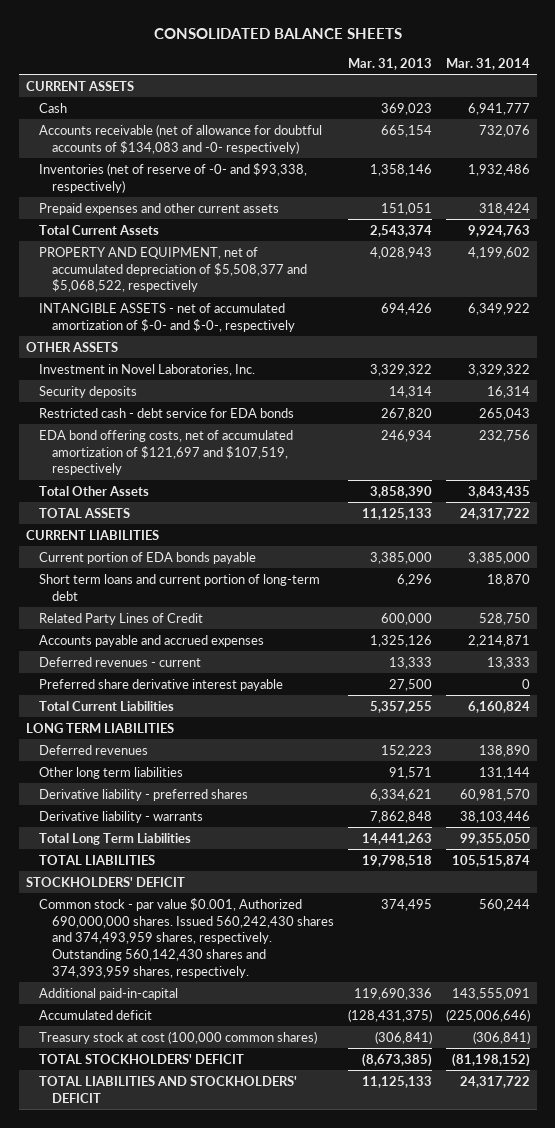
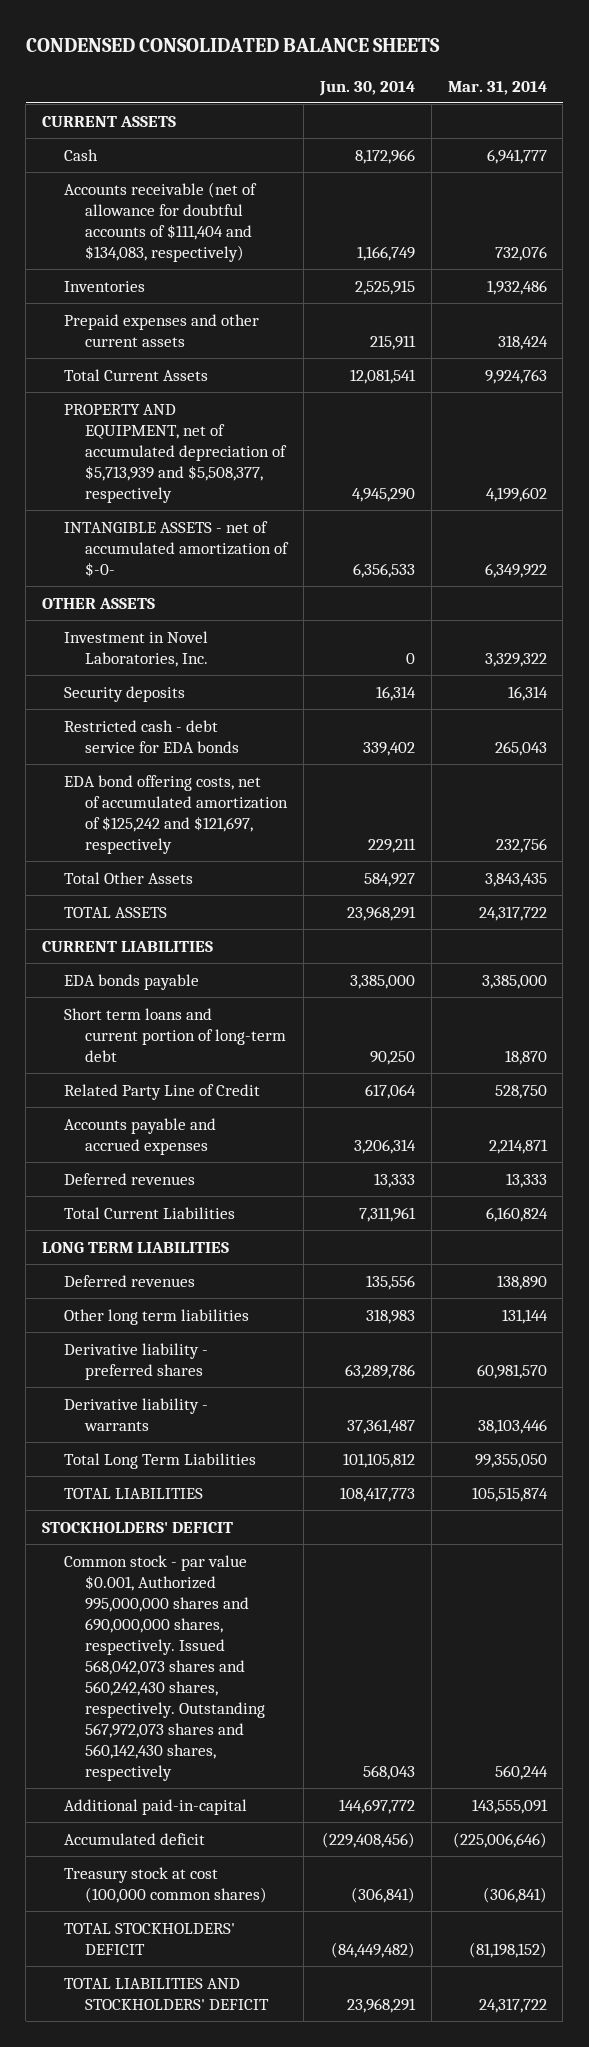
[153,28,402,40] CONSOLIDATED BALANCE SHEETS -> [25,38,440,53] CONDENSED CONSOLIDATED BALANCE SHEETS
[347,58,432,71] Mar. 31, 2013 -> none
none -> [318,80,415,96] Jun. 30, 2014
[38,123,322,154] Accounts receivable (net of allowance for doubtful accounts of $134,083 and -0- respectively) -> [63,181,257,262] Accounts receivable (net of allowance for doubtful accounts of $111,404 and $134,083, respectively)
[38,162,307,193] Inventories (net of reserve of -0- and $93,338, respectively) -> [63,280,145,292] Inventories
[38,246,308,293] PROPERTY AND EQUIPMENT, net of accumulated depreciation of $5,508,377 and $5,068,522, respectively -> [63,403,288,503] PROPERTY AND EQUIPMENT, net of accumulated depreciation of $5,713,939 and $5,508,377, respectively
[38,302,296,332] INTANGIBLE ASSETS - net of accumulated amortization of $-0- and $-0-, respectively -> [63,520,290,577] INTANGIBLE ASSETS - net of accumulated amortization of $-0-
[38,429,293,476] EDA bond offering costs, net of accumulated amortization of $121,697 and $107,519, respectively -> [63,774,289,854] EDA bond offering costs, net of accumulated amortization of $125,242 and $121,697, respectively
[38,551,256,564] Current portion of EDA bonds payable -> [63,973,199,990] EDA bonds payable
[38,612,203,625] Related Party Lines of Credit -> [63,1083,260,1100] Related Party Line of Credit
[38,678,283,691] Preferred share derivative interest payable -> none
[38,656,201,667] Deferred revenues - current -> [63,1172,195,1185] Deferred revenues
[38,897,335,979] Common stock - par value $0.001, Authorized 690,000,000 shares. Issued 560,242,430 shares and 374,493,959 shares, respectively. Outstanding 560,142,430 shares and 374,393,959 shares, respectively. -> [63,1554,266,1781] Common stock - par value $0.001, Authorized 995,000,000 shares and 690,000,000 shares, respectively. Issued 568,042,073 shares and 560,242,430 shares, respectively. Outstanding 567,972,073 shares and 560,142,430 shares, respectively

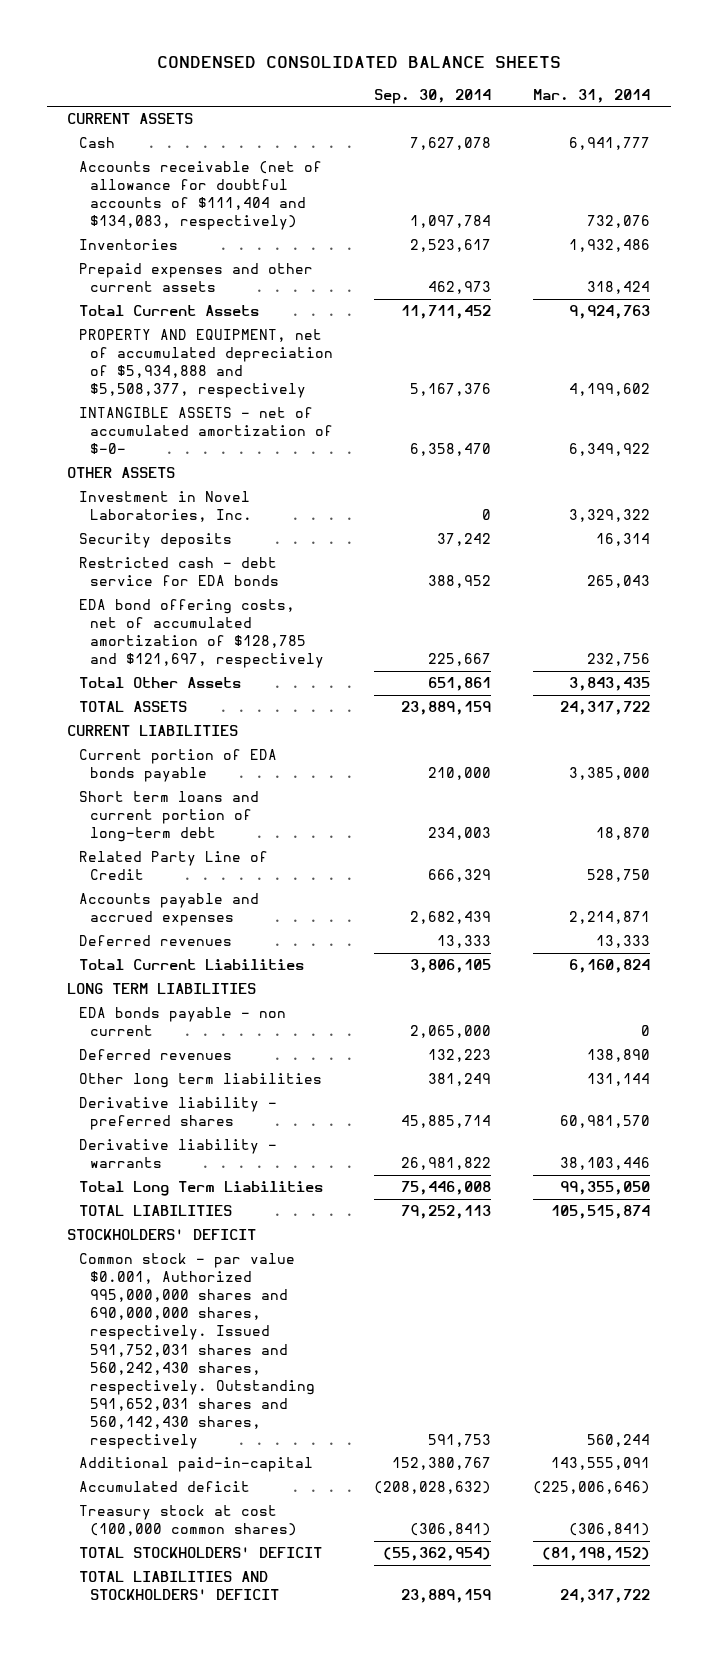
[318,80,415,96] Jun. 30, 2014 -> none
none -> [374,88,492,104] Sep. 30, 2014
[63,403,288,503] PROPERTY AND EQUIPMENT, net of accumulated depreciation of $5,713,939 and $5,508,377, respectively -> [78,329,334,399] PROPERTY AND EQUIPMENT, net of accumulated depreciation of $5,934,888 and $5,508,377, respectively
[63,774,289,854] EDA bond offering costs, net of accumulated amortization of $125,242 and $121,697, respectively -> [78,599,325,669] EDA bond offering costs, net of accumulated amortization of $128,785 and $121,697, respectively
[63,973,199,990] EDA bonds payable -> [78,749,277,783] Current portion of EDA bonds payable
none -> [78,1007,286,1037] EDA bonds payable - non current
[63,1554,266,1781] Common stock - par value $0.001, Authorized 995,000,000 shares and 690,000,000 shares, respectively. Issued 568,042,073 shares and 560,242,430 shares, respectively. Outstanding 567,972,073 shares and 560,142,430 shares, respectively -> [78,1253,316,1449] Common stock - par value $0.001, Authorized 995,000,000 shares and 690,000,000 shares, respectively. Issued 591,752,031 shares and 560,242,430 shares, respectively. Outstanding 591,652,031 shares and 560,142,430 shares, respectively

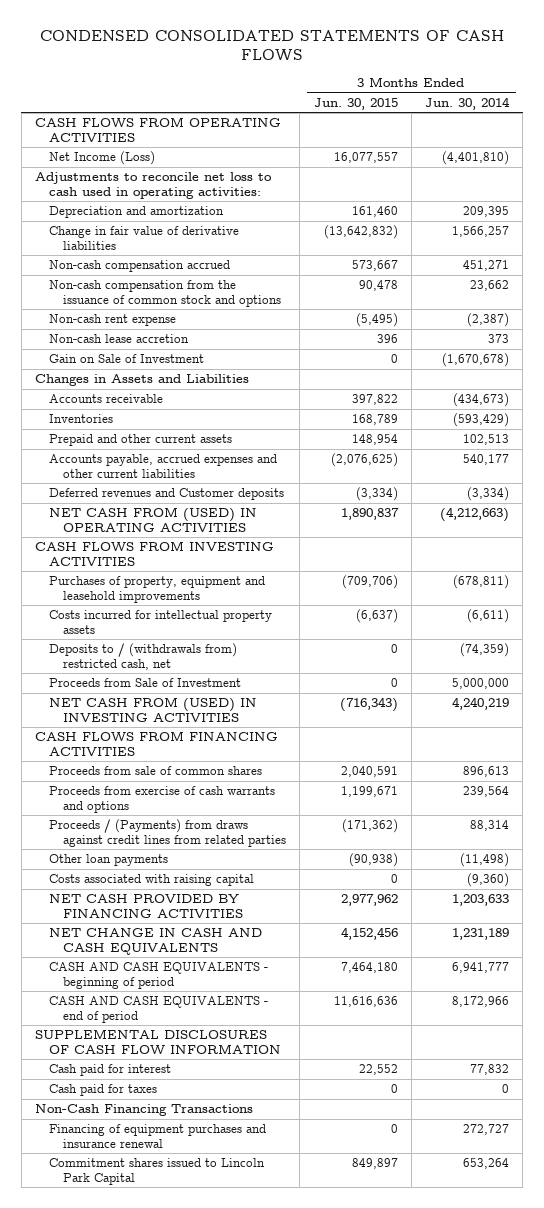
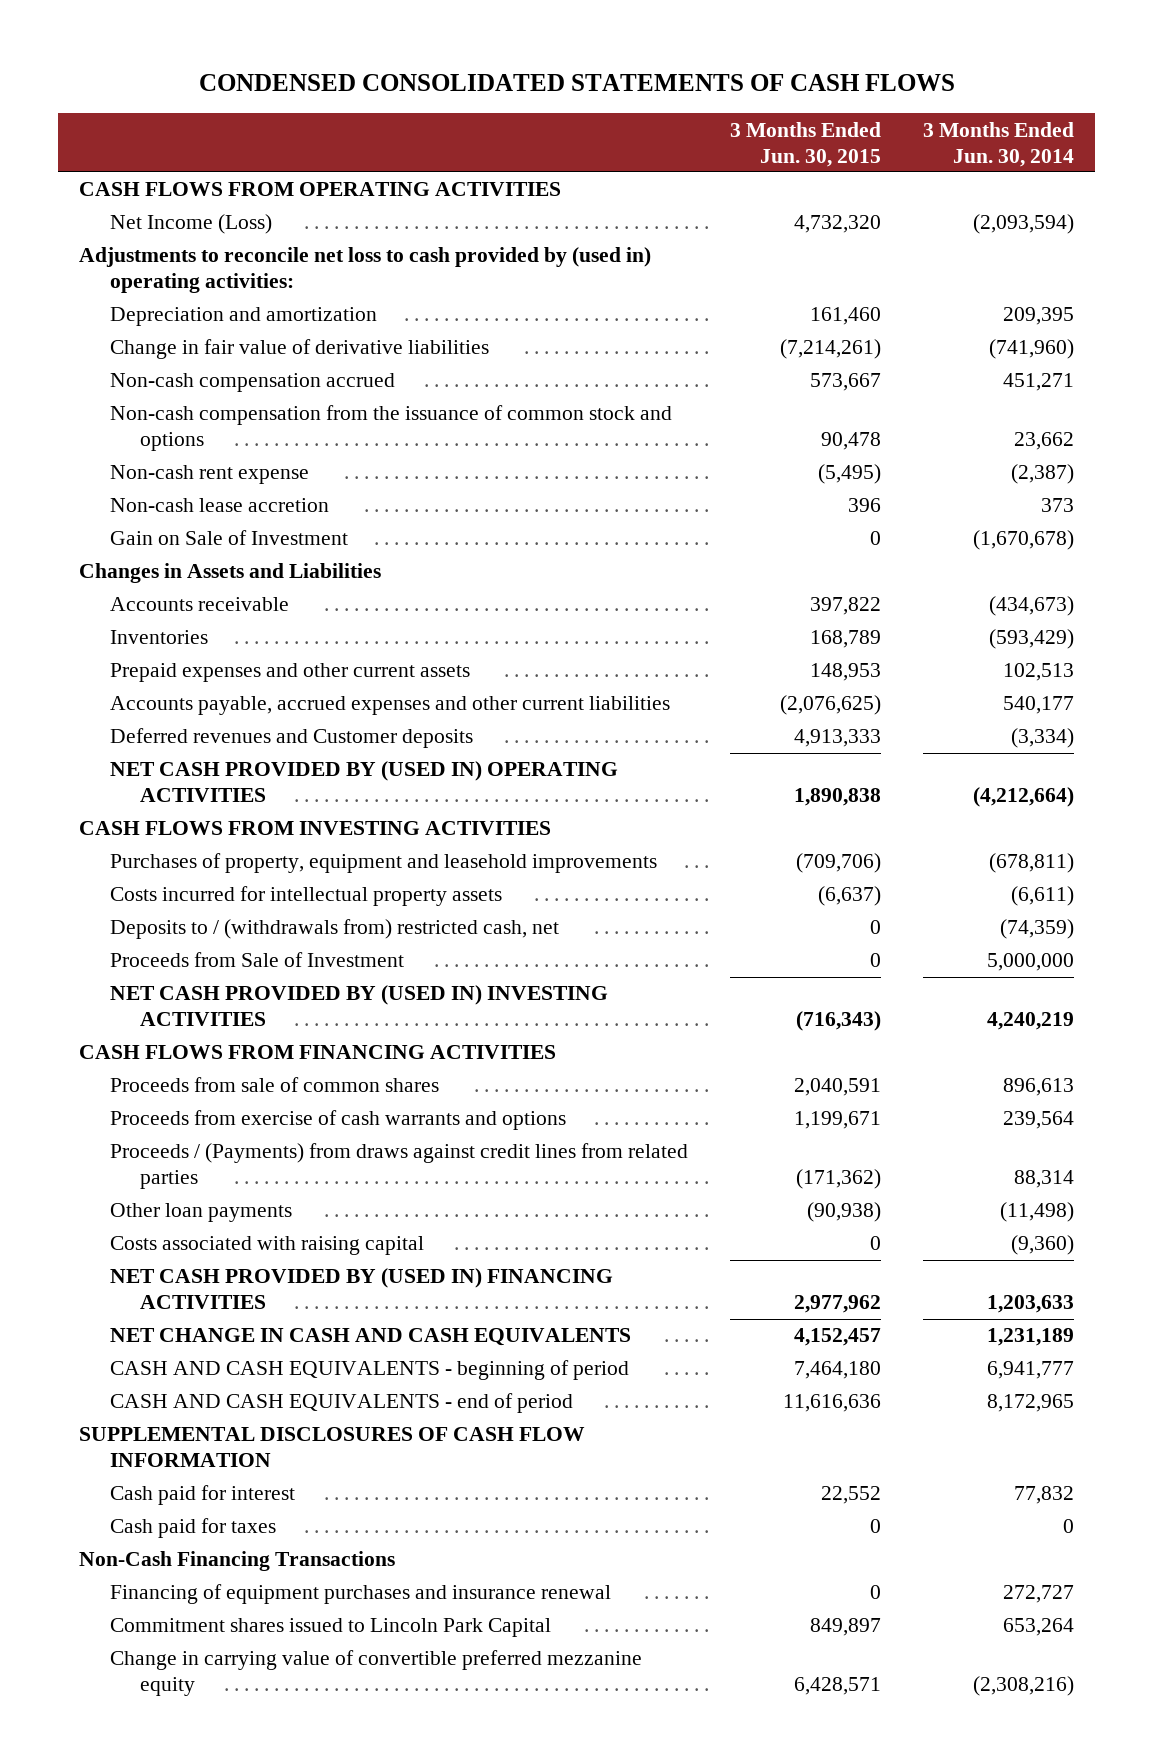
[333,152,398,164] 16,077,557 -> [794,215,882,234] 4,732,320
[441,151,509,166] (4,401,810) -> [973,214,1075,235] (2,093,594)
[35,172,273,199] Adjustments to reconcile net loss to cash used in operating activities: -> [79,247,652,294] Adjustments to reconcile net loss to cash provided by (used in) operating activities:
[323,225,398,240] (13,642,832) -> [780,339,882,360] (7,214,261)
[451,226,509,238] 1,566,257 -> [989,339,1075,360] (741,960)
[49,434,233,447] Prepaid and other current assets -> [109,663,470,683] Prepaid expenses and other current assets
[351,434,398,446] 148,954 -> [810,663,882,682] 148,953
[355,487,398,502] (3,334) -> [794,729,882,748] 4,913,333
[49,507,258,532] NET CASH FROM (USED) IN OPERATING ACTIVITIES -> [109,761,618,803] NET CASH PROVIDED BY (USED IN) OPERATING ACTIVITIES
[340,508,399,521] 1,890,837 -> [794,788,882,807] 1,890,838
[439,507,509,523] (4,212,663) -> [973,787,1075,808] (4,212,664)
[49,697,258,722] NET CASH FROM (USED) IN INVESTING ACTIVITIES -> [109,985,608,1027] NET CASH PROVIDED BY (USED IN) INVESTING ACTIVITIES
[49,894,244,918] NET CASH PROVIDED BY FINANCING ACTIVITIES -> [109,1268,613,1310] NET CASH PROVIDED BY (USED IN) FINANCING ACTIVITIES
[340,927,398,941] 4,152,456 -> [794,1328,882,1347] 4,152,457
[451,996,509,1008] 8,172,966 -> [987,1394,1075,1413] 8,172,965
none -> [109,1650,642,1697] Change in carrying value of convertible preferred mezzanine equity

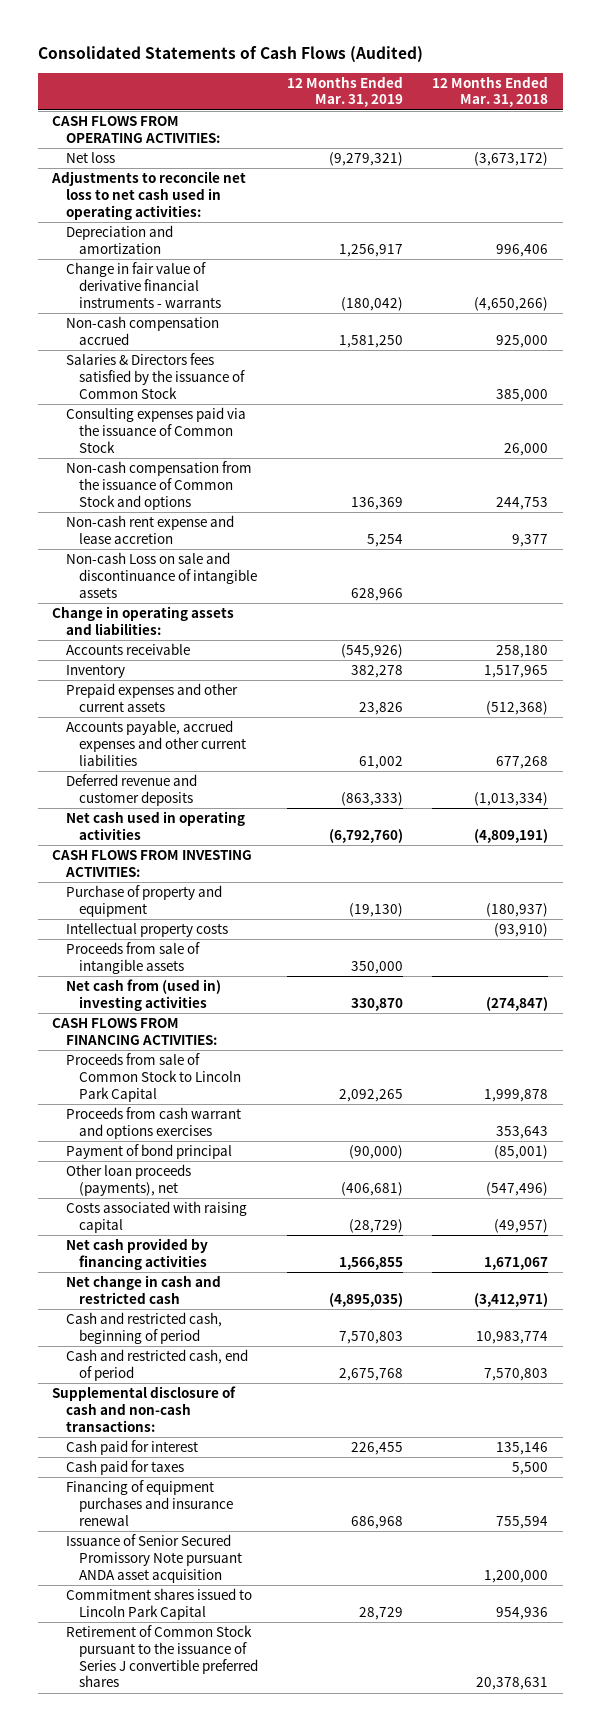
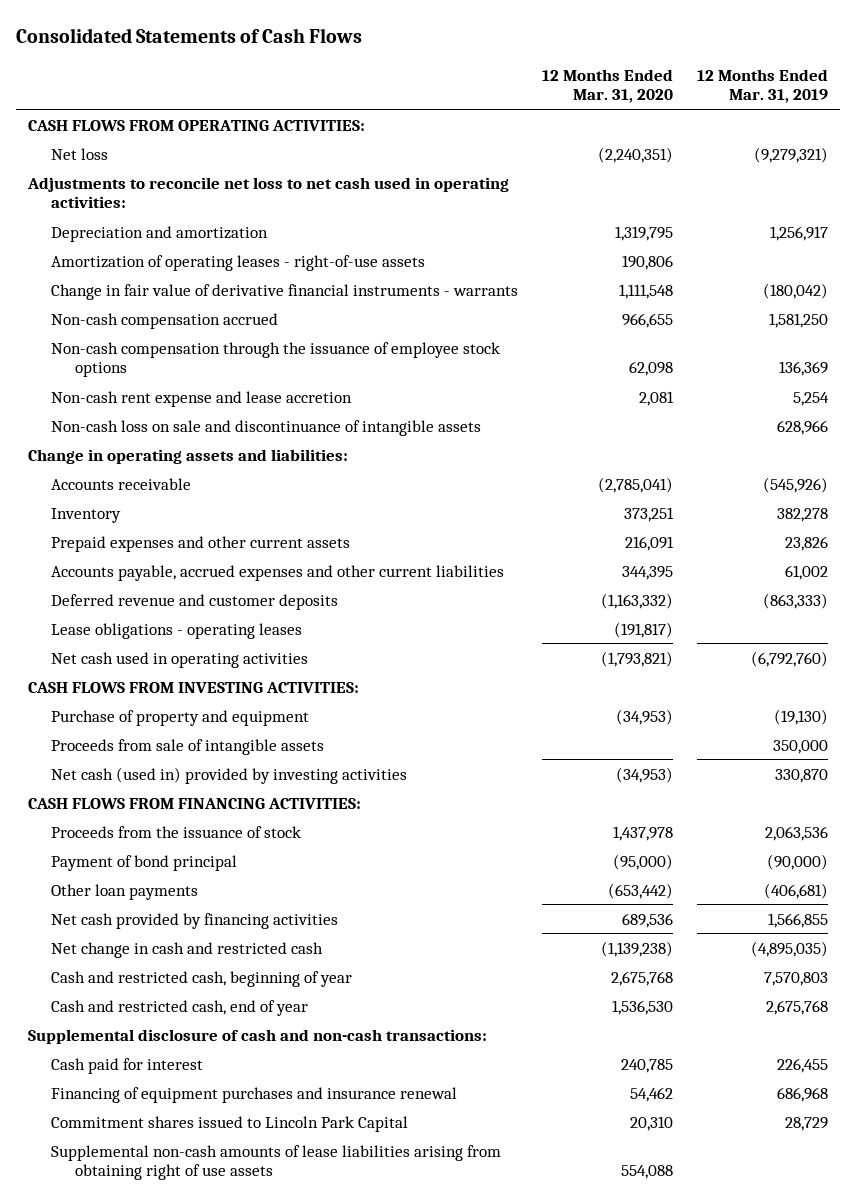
[37,45,423,63] Consolidated Statements of Cash Flows (Audited) -> [16,27,363,43] Consolidated Statements of Cash Flows
[432,75,549,108] 12 Months Ended Mar. 31, 2018 -> none
none -> [542,68,674,104] 12 Months Ended Mar. 31, 2020
none -> [51,254,426,271] Amortization of operating leases - right-of-use assets
[65,353,245,399] Salaries & Directors fees satisfied by the issuance of Common Stock -> none
[65,407,246,453] Consulting expenses paid via the issuance of Common Stock -> none
[65,461,252,510] Non-cash compensation from the issuance of Common Stock and options -> [51,341,501,378] Non-cash compensation through the issuance of employee stock options
[65,552,257,598] Non-cash Loss on sale and discontinuance of intangible assets -> [51,419,482,436] Non-cash loss on sale and discontinuance of intangible assets
none -> [51,622,303,639] Lease obligations - operating leases
[65,923,228,938] Intellectual property costs -> none
[65,979,221,1011] Net cash from (used in) investing activities -> [51,766,408,784] Net cash (used in) provided by investing activities
[65,1107,241,1139] Proceeds from cash warrant and options exercises -> none
[65,1053,241,1102] Proceeds from sale of Common Stock to Lincoln Park Capital -> [51,825,302,838] Proceeds from the issuance of stock
[338,1088,403,1102] 2,092,265 -> [765,825,829,841] 2,063,536
[65,1201,247,1233] Costs associated with raising capital -> none
[65,1164,191,1196] Other loan proceeds (payments), net -> [51,883,199,900] Other loan payments
[65,1312,222,1344] Cash and restricted cash, beginning of period -> [51,970,353,987] Cash and restricted cash, beginning of year
[65,1349,248,1381] Cash and restricted cash, end of period -> [51,999,309,1016] Cash and restricted cash, end of year
[65,1460,184,1476] Cash paid for taxes -> none
[65,1534,242,1583] Issuance of Senior Secured Promissory Note pursuant ANDA asset acquisition -> none
[65,1625,258,1688] Retirement of Common Stock pursuant to the issuance of Series J convertible preferred shares -> none
none -> [51,1144,502,1181] Supplemental non-cash amounts of lease liabilities arising from obtaining right of use assets

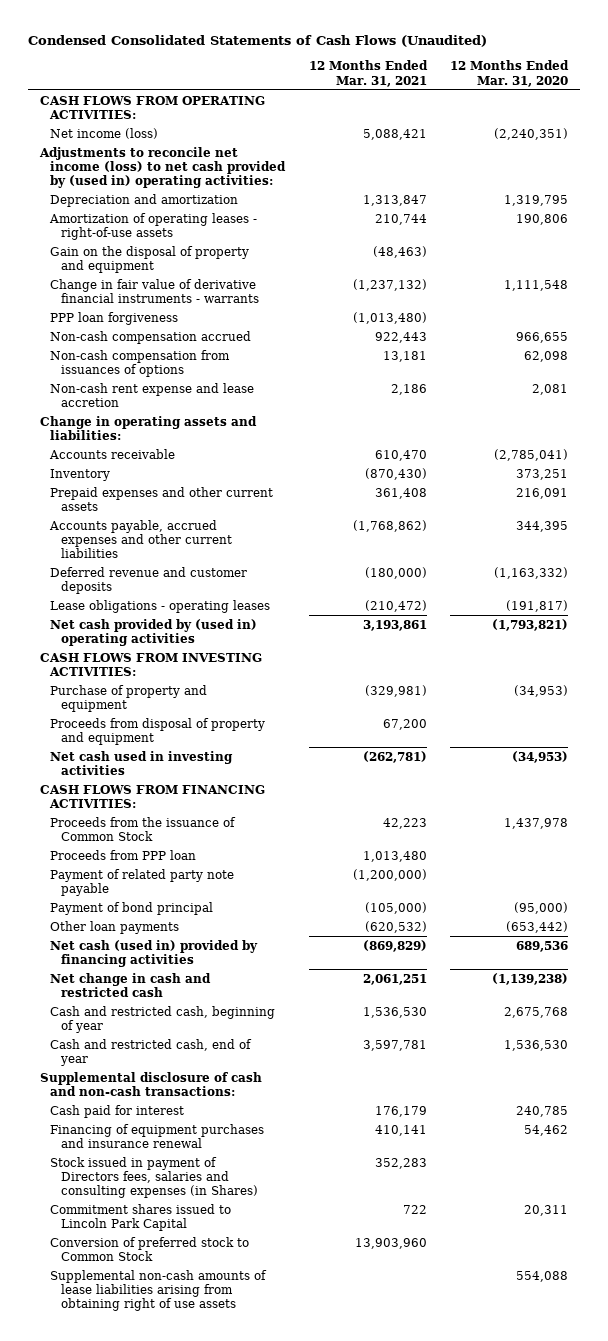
[16,27,363,43] Consolidated Statements of Cash Flows -> [27,35,487,48] Condensed Consolidated Statements of Cash Flows (Unaudited)
[697,68,829,104] 12 Months Ended Mar. 31, 2019 -> none
none -> [308,60,428,87] 12 Months Ended Mar. 31, 2021
[51,147,109,160] Net loss -> [50,127,159,139] Net income (loss)
[26,176,509,209] Adjustments to reconcile net loss to net cash used in operating activities: -> [38,146,287,188] Adjustments to reconcile net income (loss) to net cash provided by (used in) operating activities:
none -> [50,245,250,273] Gain on the disposal of property and equipment
none -> [50,311,179,325] PPP loan forgiveness
[51,341,501,378] Non-cash compensation through the issuance of employee stock options -> [50,349,231,377] Non-cash compensation from issuances of options
[51,419,482,436] Non-cash loss on sale and discontinuance of intangible assets -> none
[51,651,309,668] Net cash used in operating activities -> [50,618,258,646] Net cash provided by (used in) operating activities
[51,738,325,755] Proceeds from sale of intangible assets -> [50,717,266,745] Proceeds from disposal of property and equipment
[51,766,408,784] Net cash (used in) provided by investing activities -> [50,750,234,775] Net cash used in investing activities
[51,825,302,838] Proceeds from the issuance of stock -> [50,816,237,841] Proceeds from the issuance of Common Stock
none -> [50,849,197,860] Proceeds from PPP loan
none -> [50,868,235,896] Payment of related party note payable
[51,912,339,929] Net cash provided by financing activities -> [50,939,259,967] Net cash (used in) provided by financing activities
none -> [50,1156,258,1198] Stock issued in payment of Directors fees, salaries and consulting expenses (in Shares)
[630,1115,674,1131] 20,310 -> [524,1204,569,1216] 20,311
none -> [50,1236,250,1261] Conversion of preferred stock to Common Stock

